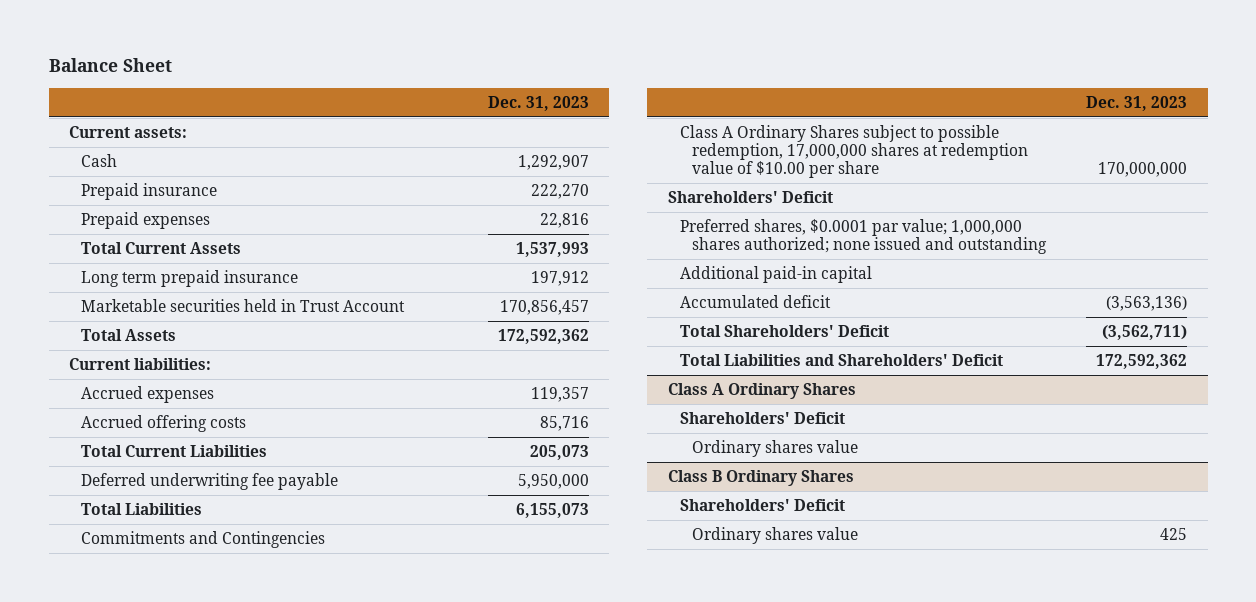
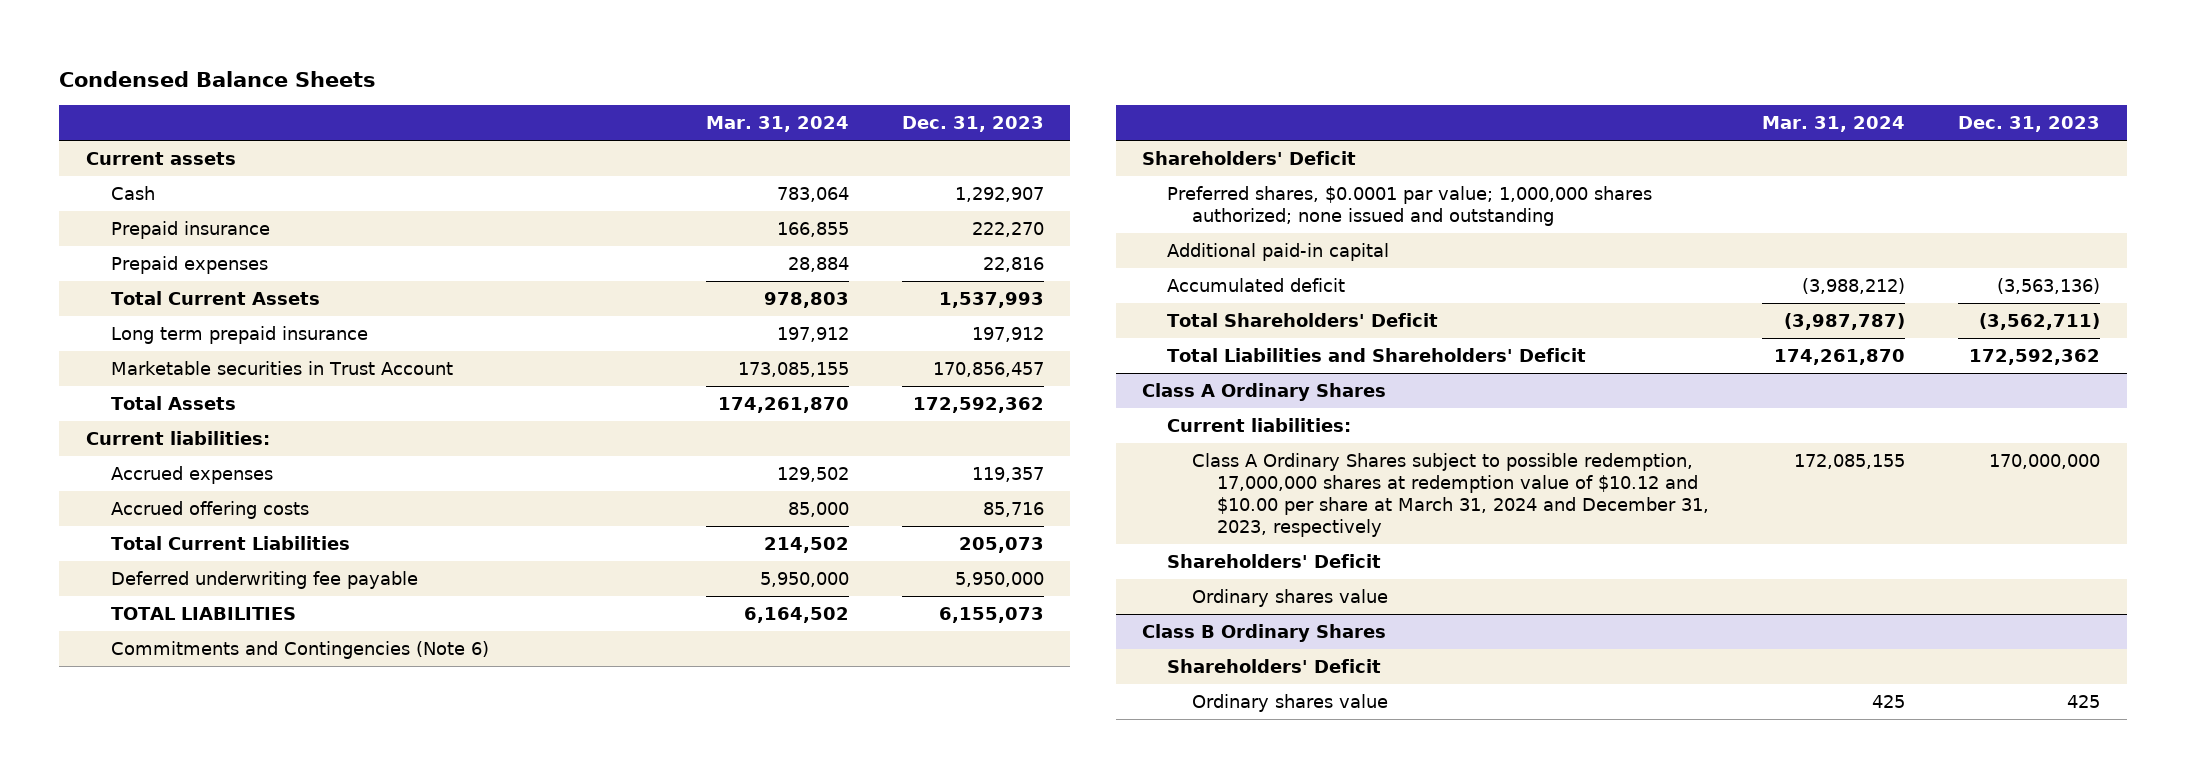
[48,58,172,73] Balance Sheet -> [59,71,377,88] Condensed Balance Sheets
none -> [705,116,849,133] Mar. 31, 2024
[69,126,188,139] Current assets: -> [85,151,236,165] Current assets
[81,299,406,313] Marketable securities held in Trust Account -> [110,360,453,375] Marketable securities in Trust Account
[679,125,1028,178] Class A Ordinary Shares subject to possible redemption, 17,000,000 shares at redemption value of $10.00 per share -> none
[81,503,203,516] Total Liabilities -> [110,606,296,620] TOTAL LIABILITIES
[81,531,326,549] Commitments and Contingencies -> [110,640,489,659] Commitments and Contingencies (Note 6)
none -> [1167,417,1352,432] Current liabilities:
none -> [1192,452,1710,538] Class A Ordinary Shares subject to possible redemption, 17,000,000 shares at redemption value of $10.12 and $10.00 per share at March 31, 2024 and December 31, 2023, respectively

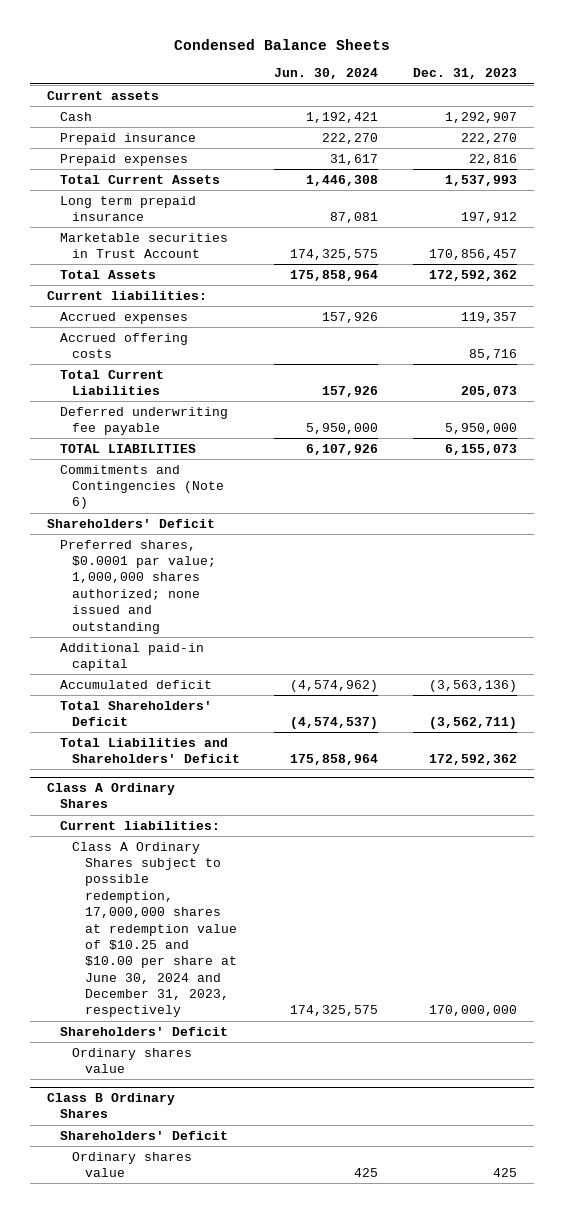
[705,116,849,133] Mar. 31, 2024 -> none
none -> [274,68,379,80] Jun. 30, 2024
[1192,452,1710,538] Class A Ordinary Shares subject to possible redemption, 17,000,000 shares at redemption value of $10.12 and $10.00 per share at March 31, 2024 and December 31, 2023, respectively -> [72,841,238,1018] Class A Ordinary Shares subject to possible redemption, 17,000,000 shares at redemption value of $10.25 and $10.00 per share at June 30, 2024 and December 31, 2023, respectively

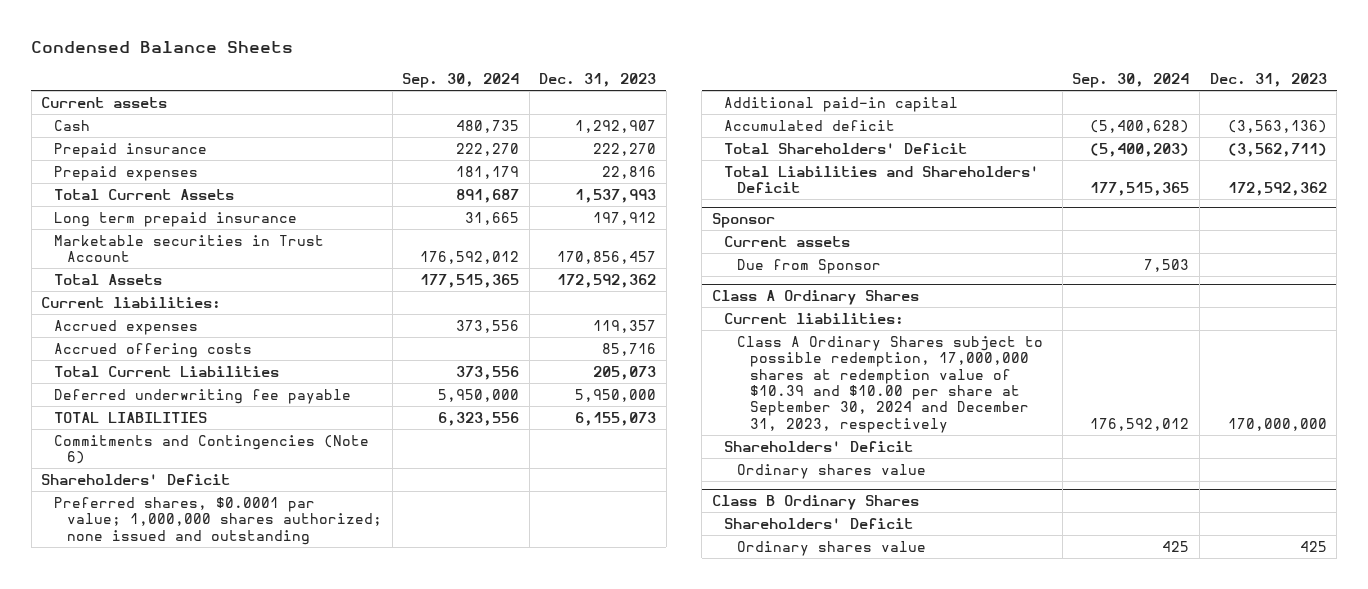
[274,68,379,80] Jun. 30, 2024 -> none
none -> [402,73,520,89] Sep. 30, 2024
none -> [711,213,775,229] Sponsor
none -> [724,235,851,247] Current assets
none -> [737,258,882,274] Due from Sponsor
[72,841,238,1018] Class A Ordinary Shares subject to possible redemption, 17,000,000 shares at redemption value of $10.25 and $10.00 per share at June 30, 2024 and December 31, 2023, respectively -> [737,335,1044,433] Class A Ordinary Shares subject to possible redemption, 17,000,000 shares at redemption value of $10.39 and $10.00 per share at September 30, 2024 and December 31, 2023, respectively

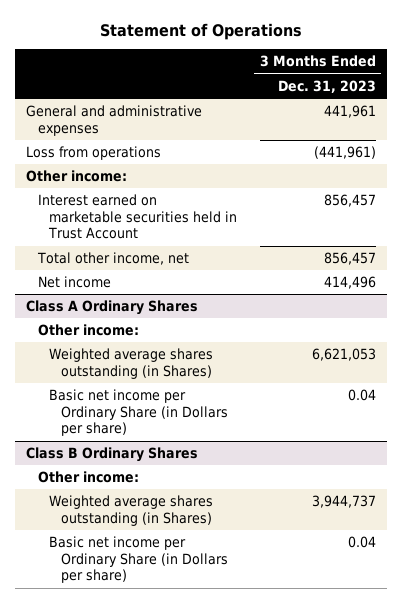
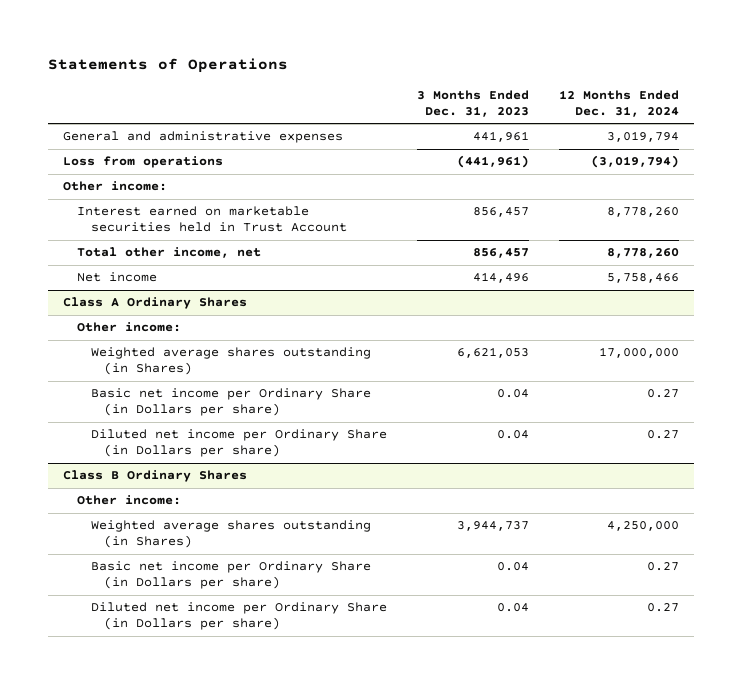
[99,22,302,40] Statement of Operations -> [47,57,288,73] Statements of Operations
none -> [559,90,680,118] 12 Months Ended Dec. 31, 2024
none -> [90,429,387,458] Diluted net income per Ordinary Share (in Dollars per share)
none -> [90,602,387,631] Diluted net income per Ordinary Share (in Dollars per share)

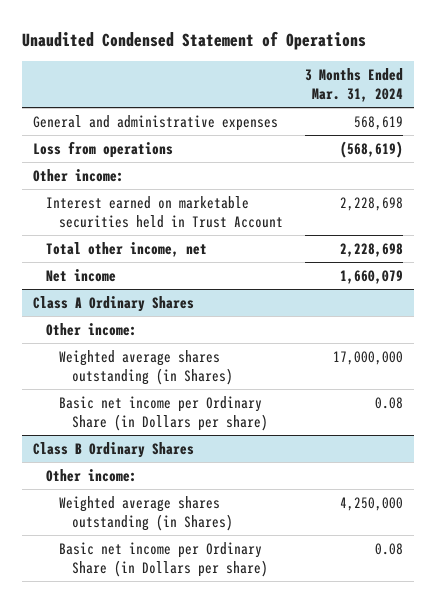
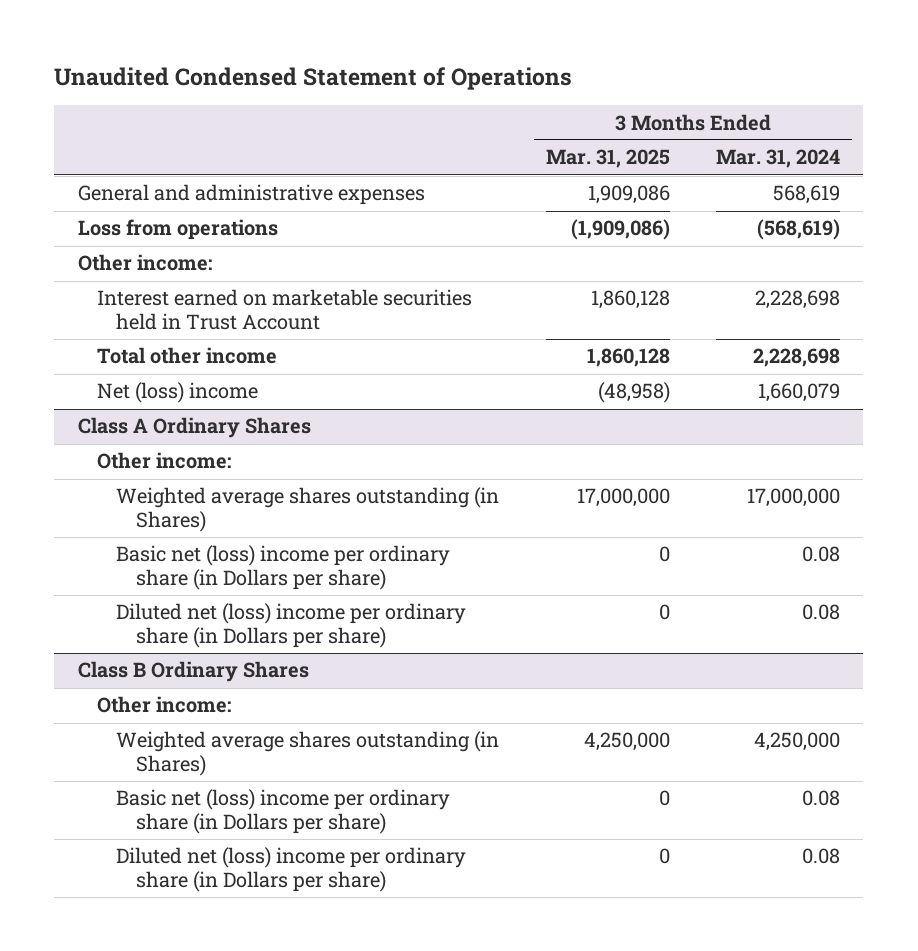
none -> [545,149,670,169] Mar. 31, 2025
[46,241,208,257] Total other income, net -> [96,347,277,365] Total other income
[46,268,117,282] Net income -> [96,382,258,404] Net (loss) income
[59,395,269,431] Basic net income per Ordinary Share (in Dollars per share) -> [116,545,451,590] Basic net (loss) income per ordinary share (in Dollars per share)
none -> [116,603,467,648] Diluted net (loss) income per ordinary share (in Dollars per share)
[59,541,269,577] Basic net income per Ordinary Share (in Dollars per share) -> [116,789,451,834] Basic net (loss) income per ordinary share (in Dollars per share)
none -> [116,847,467,892] Diluted net (loss) income per ordinary share (in Dollars per share)

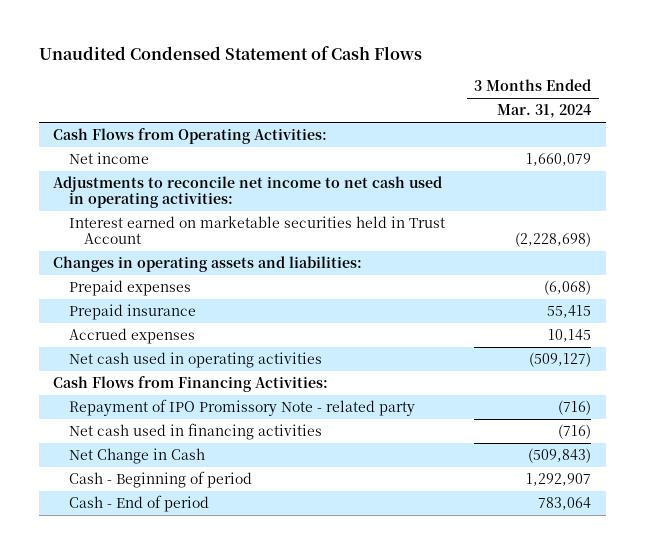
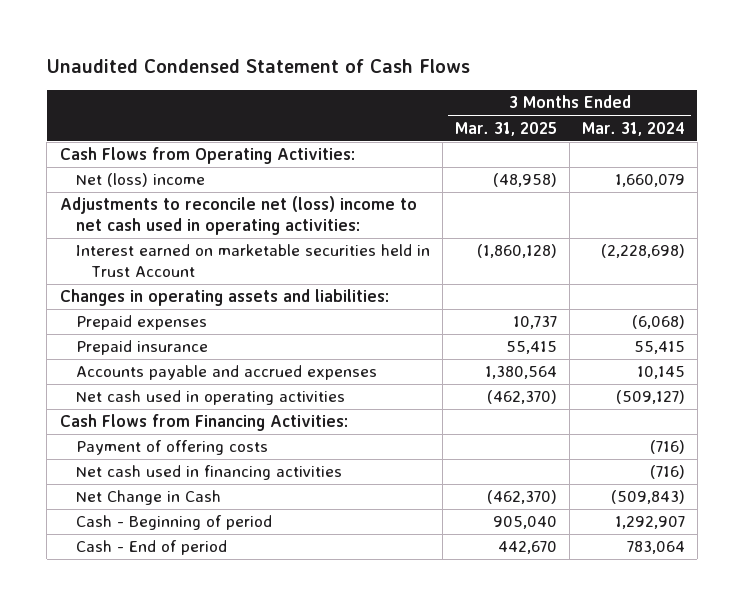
none -> [454,121,557,136] Mar. 31, 2025
[68,152,149,165] Net income -> [75,173,205,188] Net (loss) income
[53,176,443,209] Adjustments to reconcile net income to net cash used in operating activities: -> [59,196,417,236] Adjustments to reconcile net (loss) income to net cash used in operating activities:
[68,328,195,345] Accrued expenses -> [75,365,377,381] Accounts payable and accrued expenses
[68,399,415,417] Repayment of IPO Promissory Note - related party -> [75,440,268,456] Payment of offering costs

